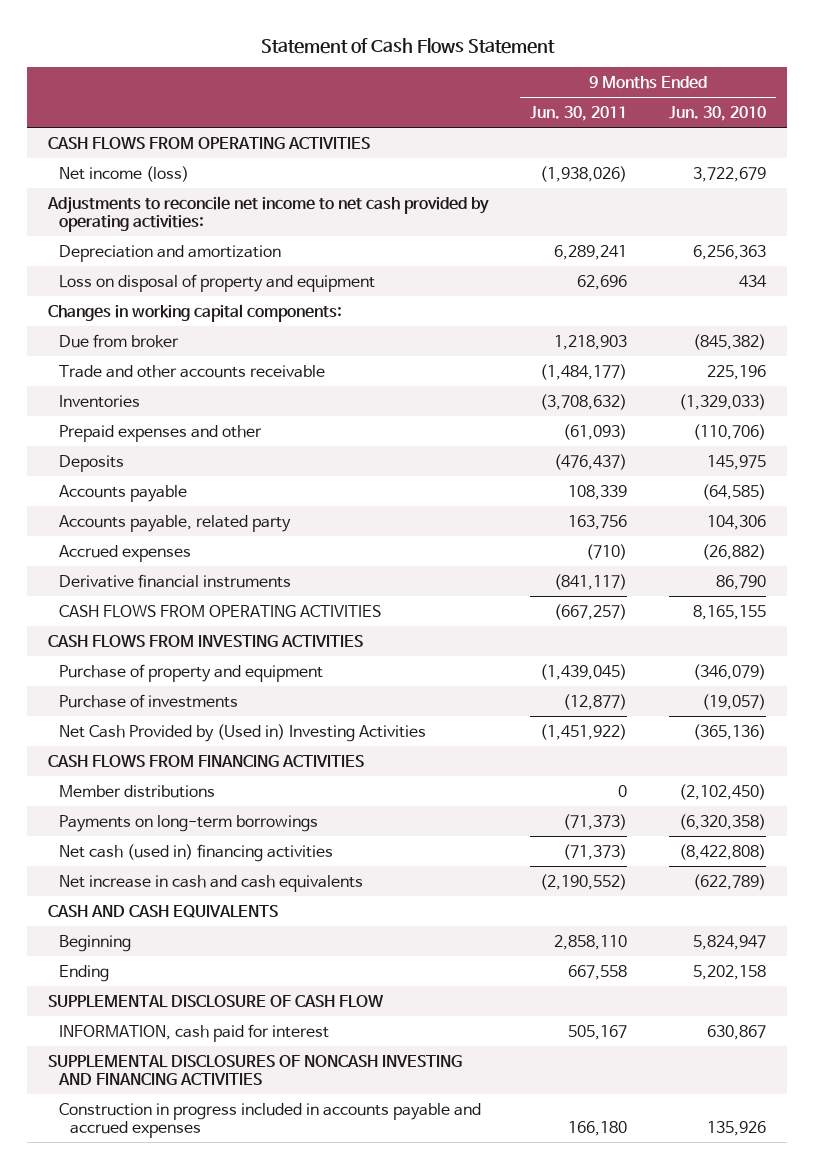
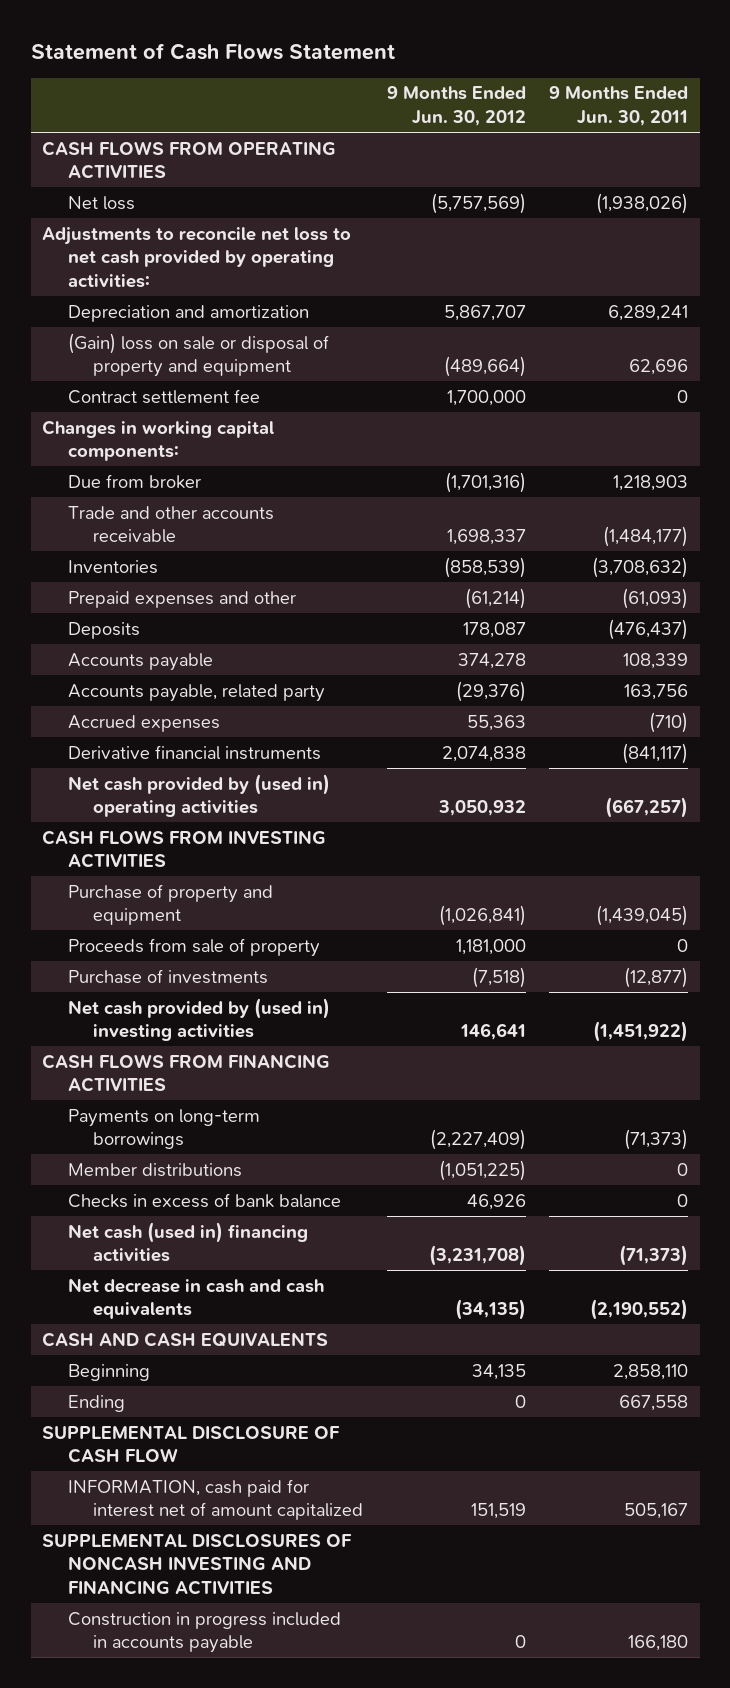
[668,105,766,121] Jun. 30, 2010 -> none
none -> [386,86,526,127] 9 Months Ended Jun. 30, 2012
[59,165,190,182] Net income (loss) -> [67,195,135,210] Net loss
[47,195,490,232] Adjustments to reconcile net income to net cash provided by operating activities: -> [42,226,352,289] Adjustments to reconcile net loss to net cash provided by operating activities:
[59,273,376,292] Loss on disposal of property and equipment -> [67,332,329,378] (Gain) loss on sale or disposal of property and equipment
none -> [67,388,260,404] Contract settlement fee
[59,604,382,618] CASH FLOWS FROM OPERATING ACTIVITIES -> [67,773,330,818] Net cash provided by (used in) operating activities
none -> [67,937,320,957] Proceeds from sale of property
[59,723,427,742] Net Cash Provided by (Used in) Investing Activities -> [67,997,330,1042] Net cash provided by (used in) investing activities
[59,784,216,798] Member distributions -> [67,1162,242,1177] Member distributions
none -> [67,1192,341,1208] Checks in excess of bank balance
[59,874,364,892] Net increase in cash and cash equivalents -> [67,1277,324,1320] Net decrease in cash and cash equivalents
[59,1023,330,1042] INFORMATION, cash paid for interest -> [67,1478,364,1521] INFORMATION, cash paid for interest net of amount capitalized
[59,1102,482,1138] Construction in progress included in accounts payable and accrued expenses -> [67,1611,341,1654] Construction in progress included in accounts payable

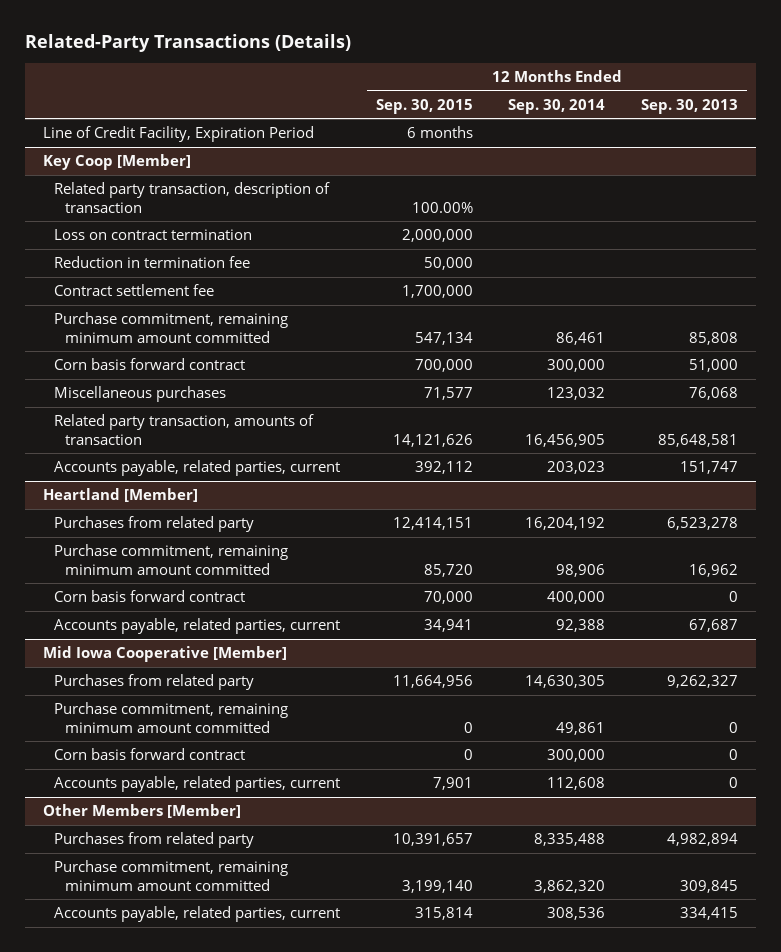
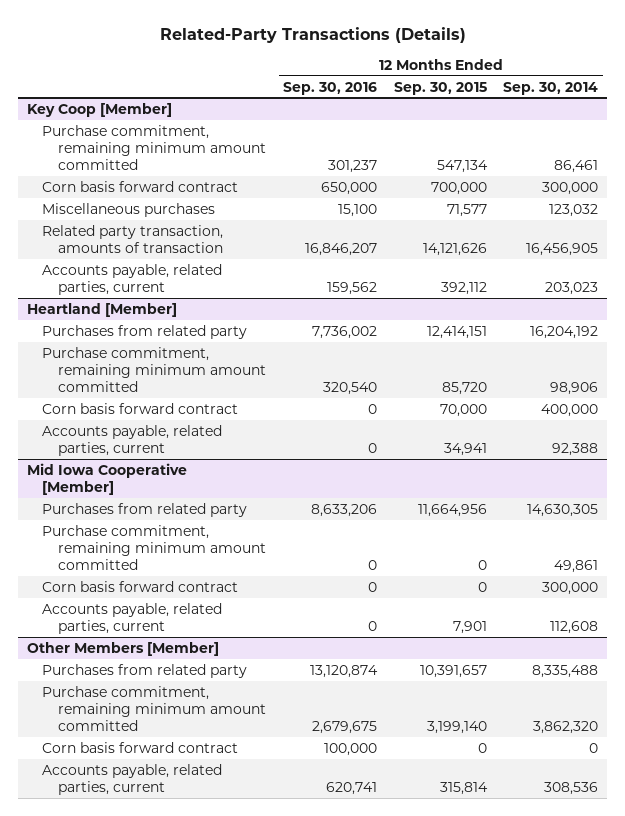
[641,99,739,115] Sep. 30, 2013 -> none
none -> [282,81,377,95] Sep. 30, 2016
[42,126,314,143] Line of Credit Facility, Expiration Period -> none
[53,182,330,213] Related party transaction, description of transaction -> none
[53,229,252,241] Loss on contract termination -> none
[53,256,250,269] Reduction in termination fee -> none
[53,284,214,297] Contract settlement fee -> none
none -> [42,741,239,753] Corn basis forward contract

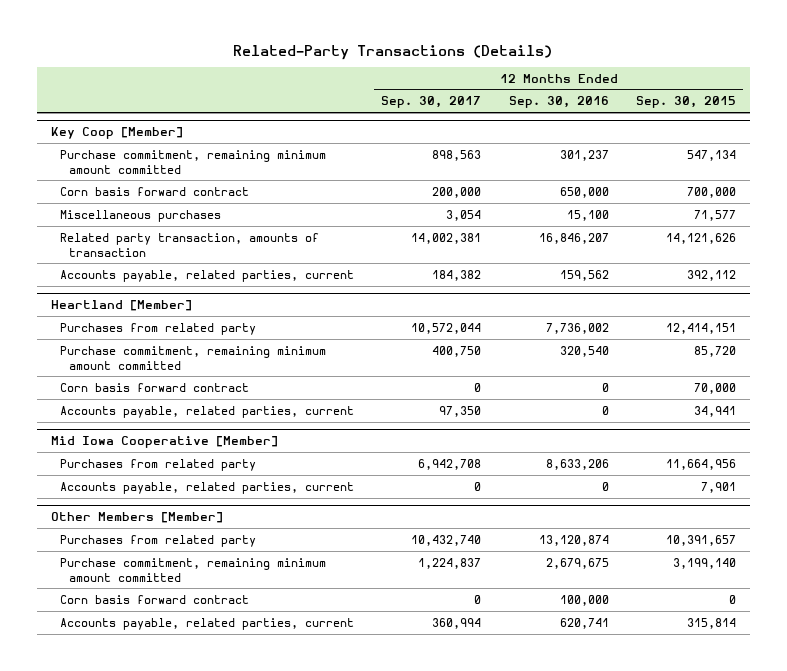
[503,81,599,95] Sep. 30, 2014 -> none
none -> [381,96,482,109] Sep. 30, 2017
[42,524,266,570] Purchase commitment, remaining minimum amount committed -> none
[42,580,239,592] Corn basis forward contract -> none

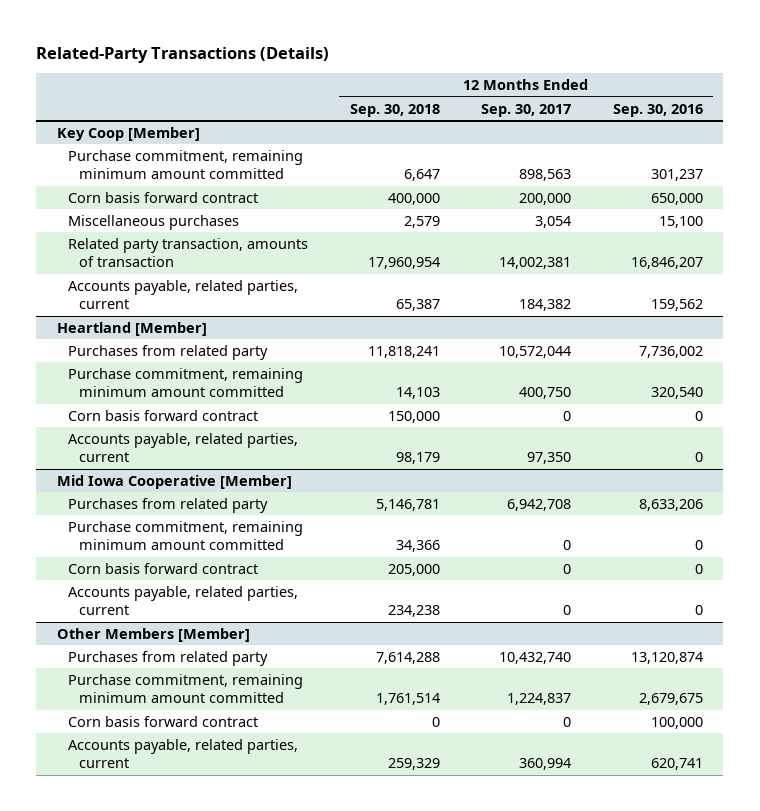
[635,96,736,109] Sep. 30, 2015 -> none
none -> [349,103,440,117] Sep. 30, 2018
none -> [67,520,303,551] Purchase commitment, remaining minimum amount committed
none -> [67,562,258,574] Corn basis forward contract

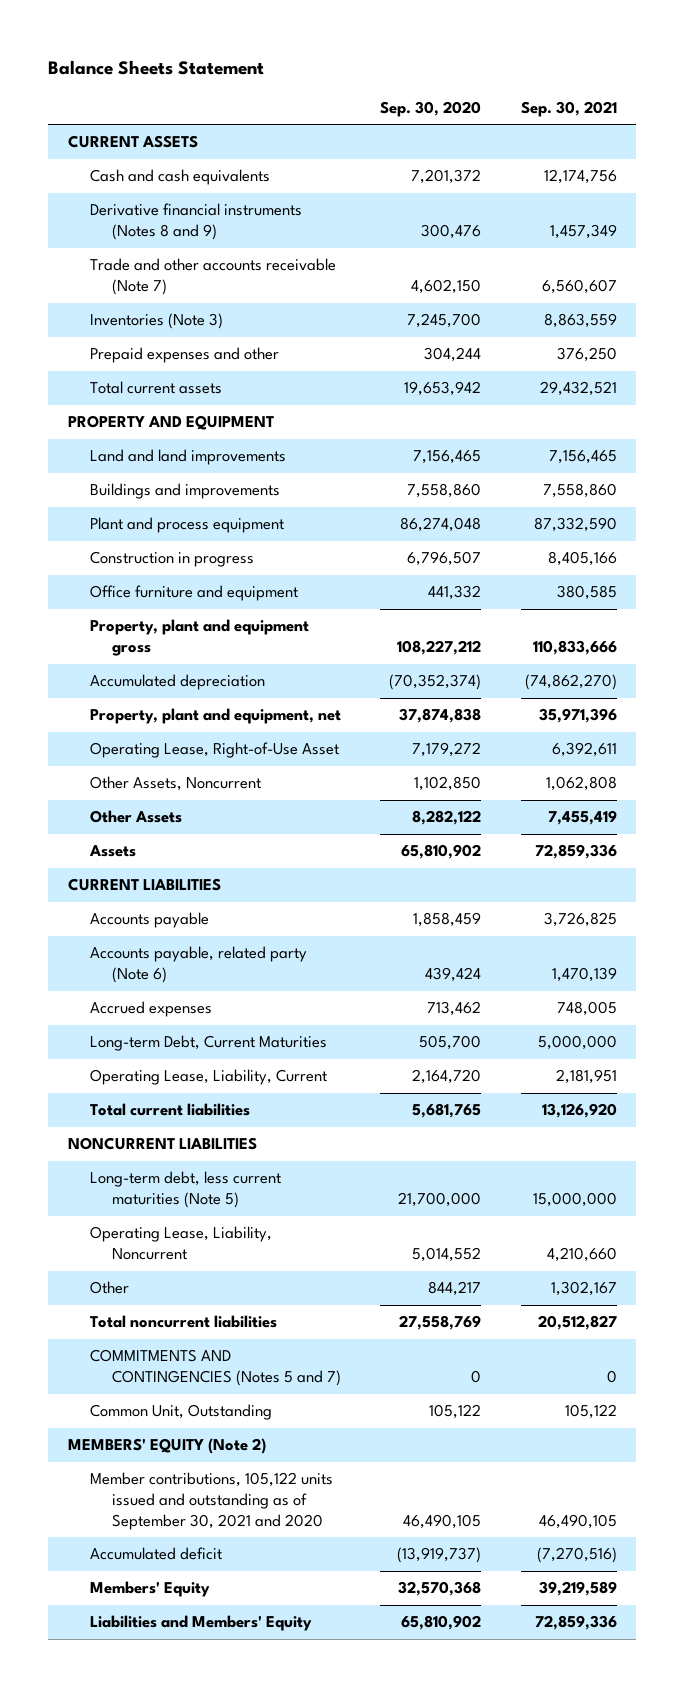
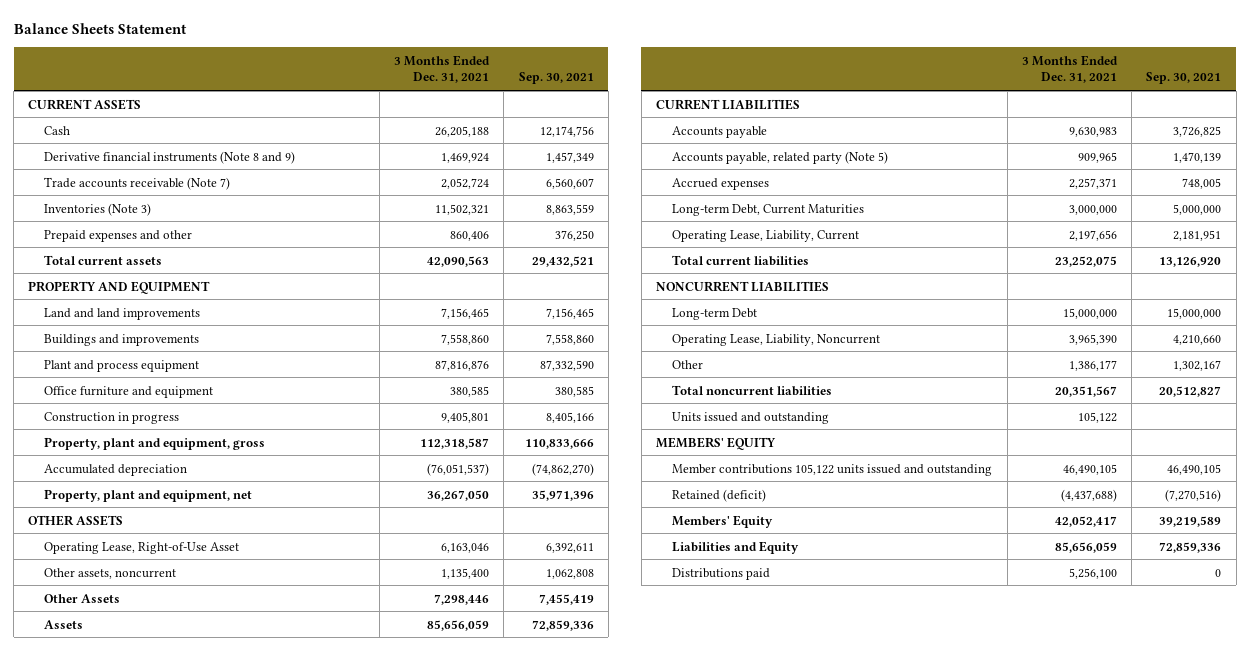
[380,100,482,117] Sep. 30, 2020 -> none
none -> [393,54,490,84] 3 Months Ended Dec. 31, 2021
[89,169,270,186] Cash and cash equivalents -> [44,125,71,135] Cash
[89,203,302,241] Derivative financial instruments (Notes 8 and 9) -> [44,150,296,164] Derivative financial instruments (Note 8 and 9)
[89,258,336,296] Trade and other accounts receivable (Note 7) -> [44,176,231,190] Trade accounts receivable (Note 7)
[89,551,254,568] Construction in progress -> [44,411,180,424] Construction in progress
[89,619,309,657] Property, plant and equipment gross -> [44,436,266,450] Property, plant and equipment, gross
none -> [28,514,124,526] OTHER ASSETS
[89,776,261,792] Other Assets, Noncurrent -> [44,567,177,579] Other assets, noncurrent
[89,946,307,984] Accounts payable, related party (Note 6) -> [672,150,889,164] Accounts payable, related party (Note 5)
[89,1171,281,1209] Long-term debt, less current maturities (Note 5) -> none
none -> [672,307,758,320] Long-term Debt
[89,1349,342,1387] COMMITMENTS AND CONTINGENCIES (Notes 5 and 7) -> none
[89,1404,272,1421] Common Unit, Outstanding -> none
none -> [672,411,830,424] Units issued and outstanding
[67,1438,266,1455] MEMBERS' EQUITY (Note 2) -> [656,436,777,450] MEMBERS' EQUITY
[89,1472,333,1530] Member contributions, 105,122 units issued and outstanding as of September 30, 2021 and 2020 -> [672,463,993,476] Member contributions 105,122 units issued and outstanding
[89,1547,222,1561] Accumulated deficit -> [672,488,767,502] Retained (deficit)
[89,1615,312,1632] Liabilities and Members' Equity -> [672,540,800,554] Liabilities and Equity
none -> [672,567,771,580] Distributions paid

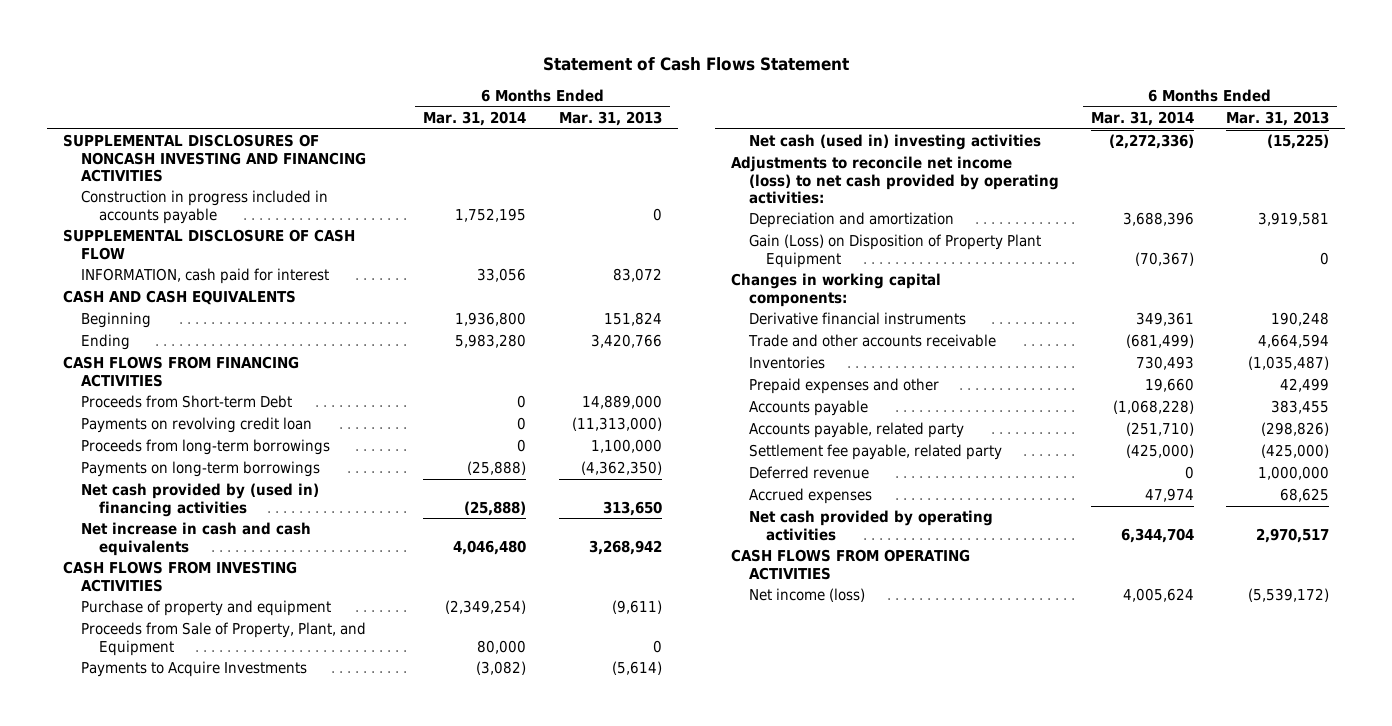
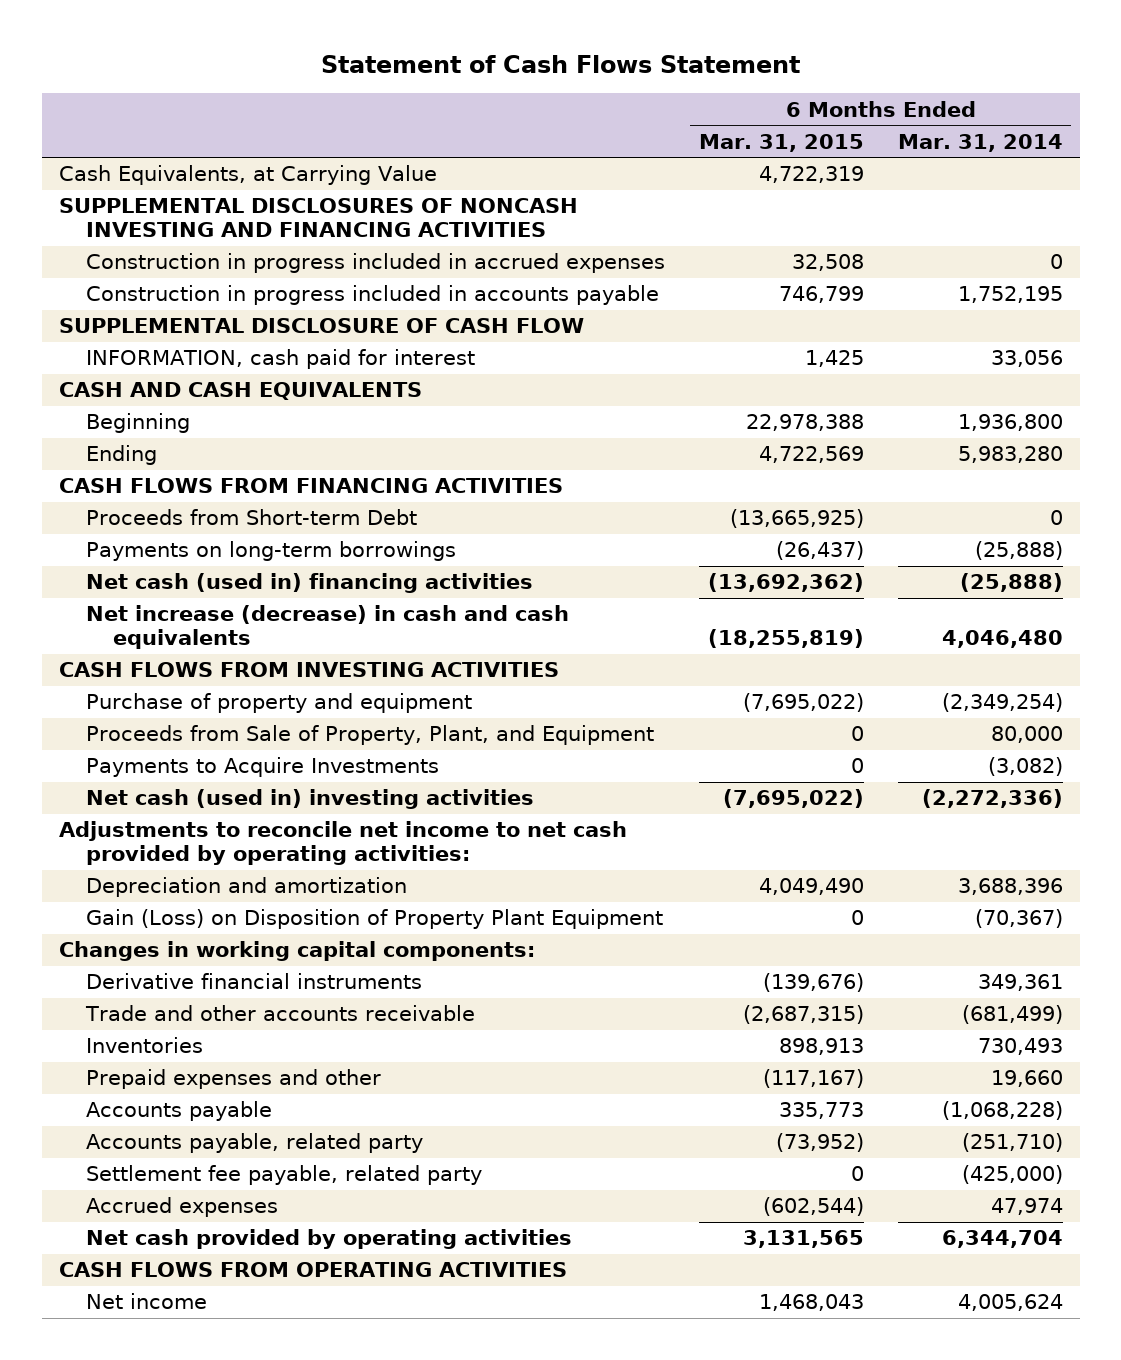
[558,110,662,126] Mar. 31, 2013 -> none
none -> [698,133,864,152] Mar. 31, 2015
none -> [58,165,437,186] Cash Equivalents, at Carrying Value
none -> [85,253,665,274] Construction in progress included in accrued expenses
[81,417,313,434] Payments on revolving credit loan -> none
[81,439,331,456] Proceeds from long-term borrowings -> none
[81,483,320,517] Net cash provided by (used in) financing activities -> [85,573,533,594] Net cash (used in) financing activities
[81,522,312,556] Net increase in cash and cash equivalents -> [85,605,569,650] Net increase (decrease) in cash and cash equivalents
[730,156,1059,204] Adjustments to reconcile net income (loss) to net cash provided by operating activities: -> [58,821,627,866] Adjustments to reconcile net income to net cash provided by operating activities:
[748,466,869,480] Deferred revenue -> none
[748,588,865,603] Net income (loss) -> [85,1293,207,1310] Net income

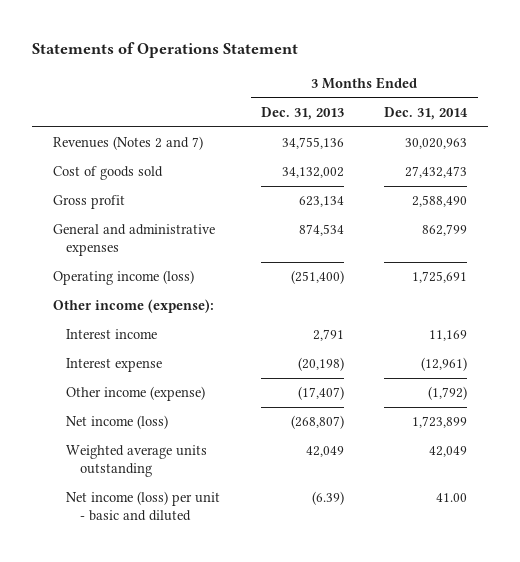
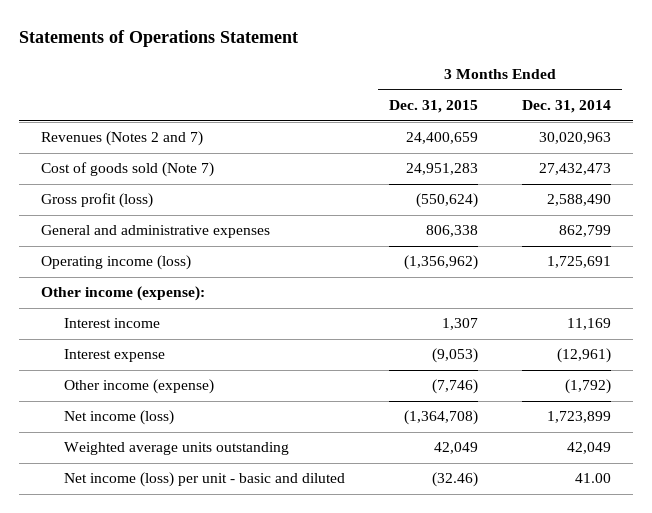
[260,106,344,120] Dec. 31, 2013 -> none
none -> [388,100,478,114] Dec. 31, 2015
[52,166,163,181] Cost of goods sold -> [41,162,215,178] Cost of goods sold (Note 7)
[52,195,125,210] Gross profit -> [41,193,154,209] Gross profit (loss)

